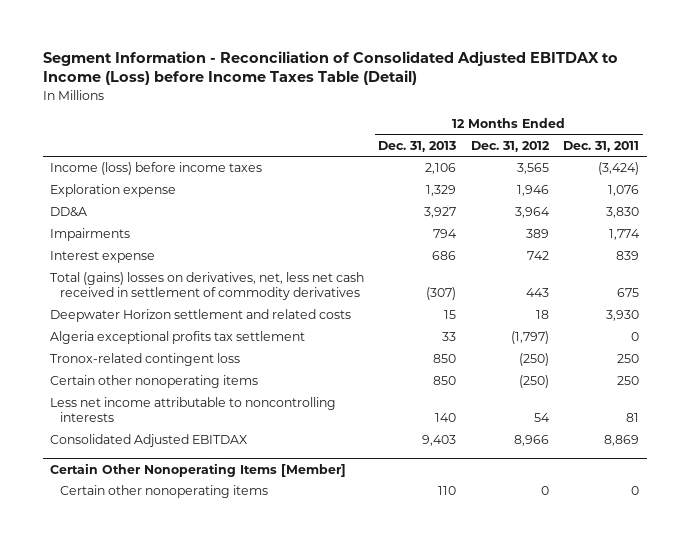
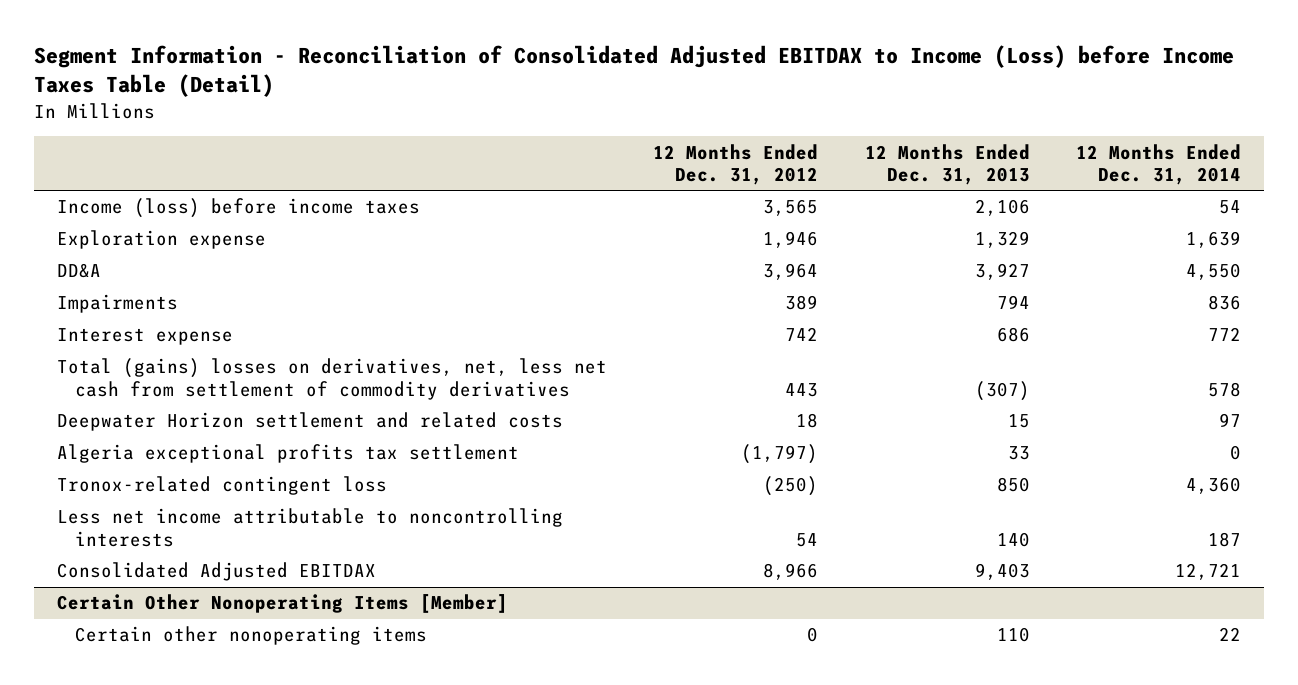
[563,140,640,152] Dec. 31, 2011 -> none
none -> [1075,143,1241,186] 12 Months Ended Dec. 31, 2014
[50,272,365,301] Total (gains) losses on derivatives, net, less net cash received in settlement of commodity derivatives -> [57,358,608,400] Total (gains) losses on derivatives, net, less net cash from settlement of commodity derivatives
[50,375,259,389] Certain other nonoperating items -> none

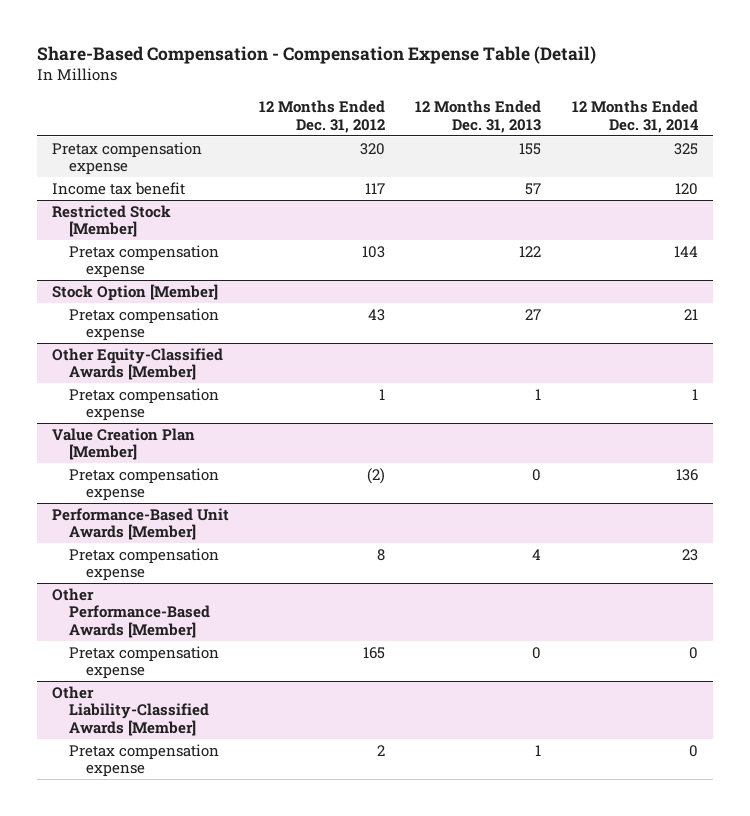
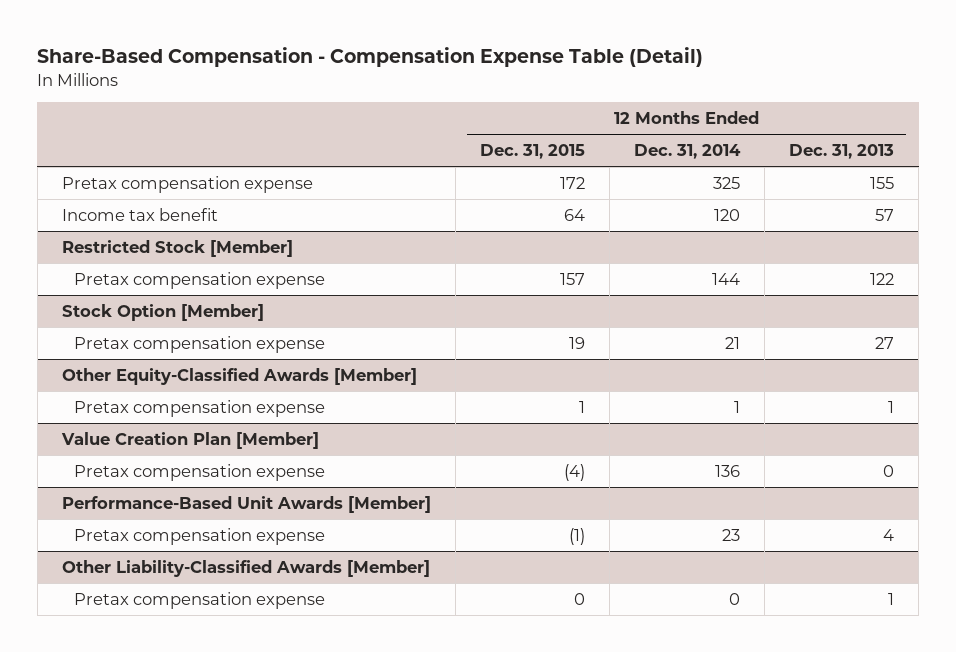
[259,100,386,133] 12 Months Ended Dec. 31, 2012 -> none
none -> [479,144,585,160] Dec. 31, 2015
[51,587,211,638] Other Performance-Based Awards [Member] -> none
[69,645,220,680] Pretax compensation expense -> none

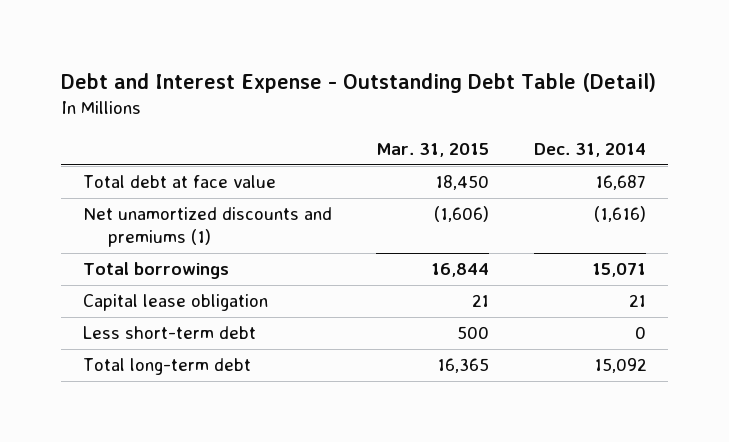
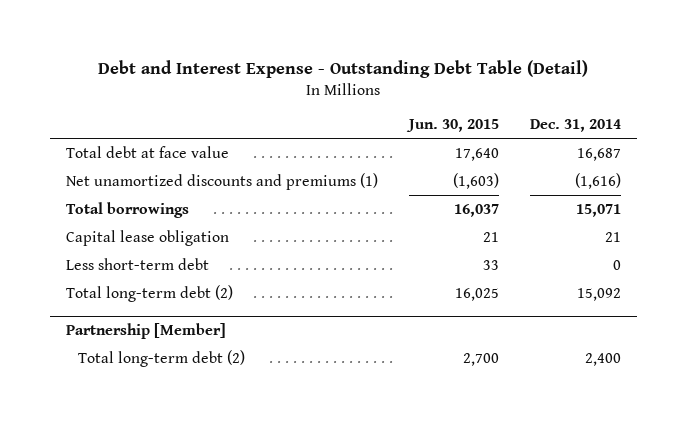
[376,142,490,157] Mar. 31, 2015 -> none
none -> [405,118,499,132] Jun. 30, 2015
[82,358,251,376] Total long-term debt -> [65,284,233,302] Total long-term debt (2)
none -> [65,322,226,339] Partnership [Member]
none -> [78,349,246,367] Total long-term debt (2)

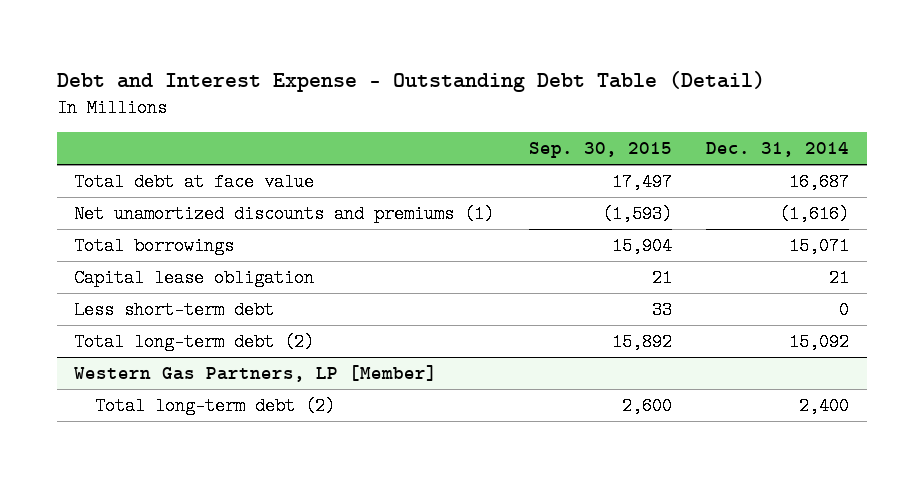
[405,118,499,132] Jun. 30, 2015 -> none
none -> [528,142,672,159] Sep. 30, 2015
[65,322,226,339] Partnership [Member] -> [73,364,437,382] Western Gas Partners, LP [Member]

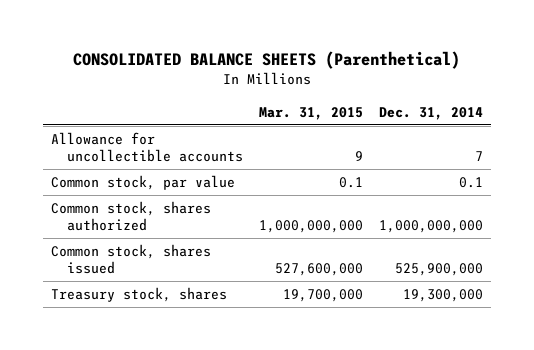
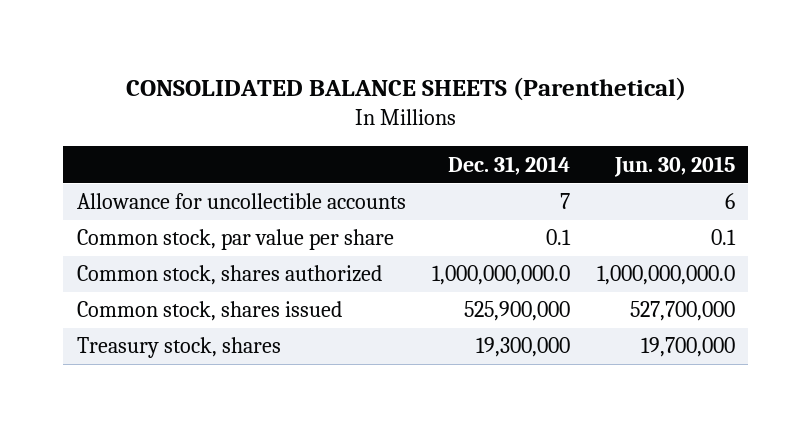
[258,106,363,120] Mar. 31, 2015 -> none
none -> [613,155,735,177] Jun. 30, 2015
[51,175,236,191] Common stock, par value -> [76,229,394,251] Common stock, par value per share
[378,220,483,234] 1,000,000,000 -> [432,265,571,286] 1,000,000,000.0

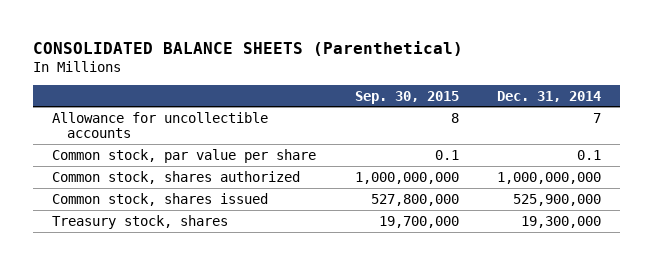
[613,155,735,177] Jun. 30, 2015 -> none
none -> [354,90,459,104] Sep. 30, 2015
[432,265,571,286] 1,000,000,000.0 -> [497,171,602,184] 1,000,000,000

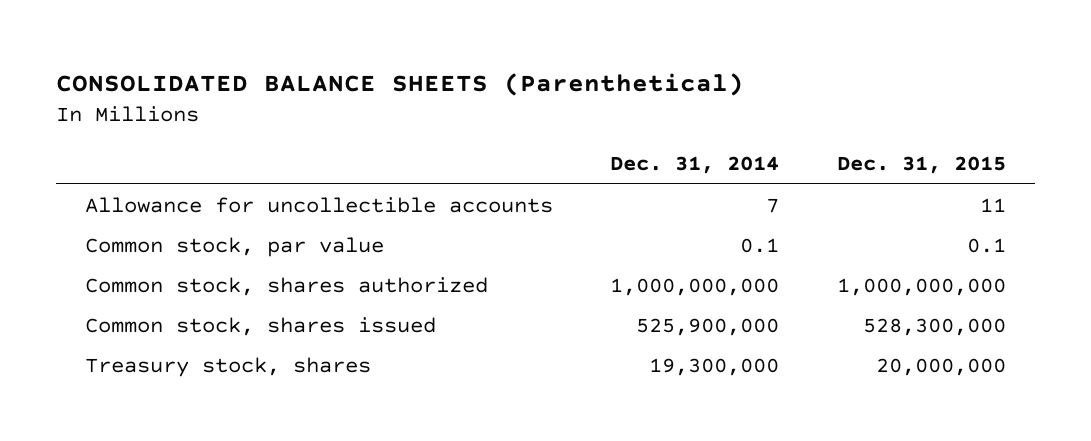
[354,90,459,104] Sep. 30, 2015 -> none
none -> [836,156,1006,175] Dec. 31, 2015
[52,148,317,163] Common stock, par value per share -> [84,236,384,257] Common stock, par value

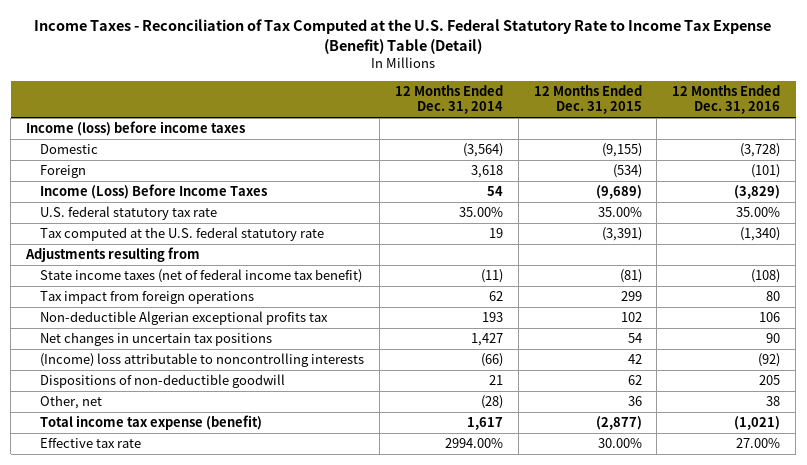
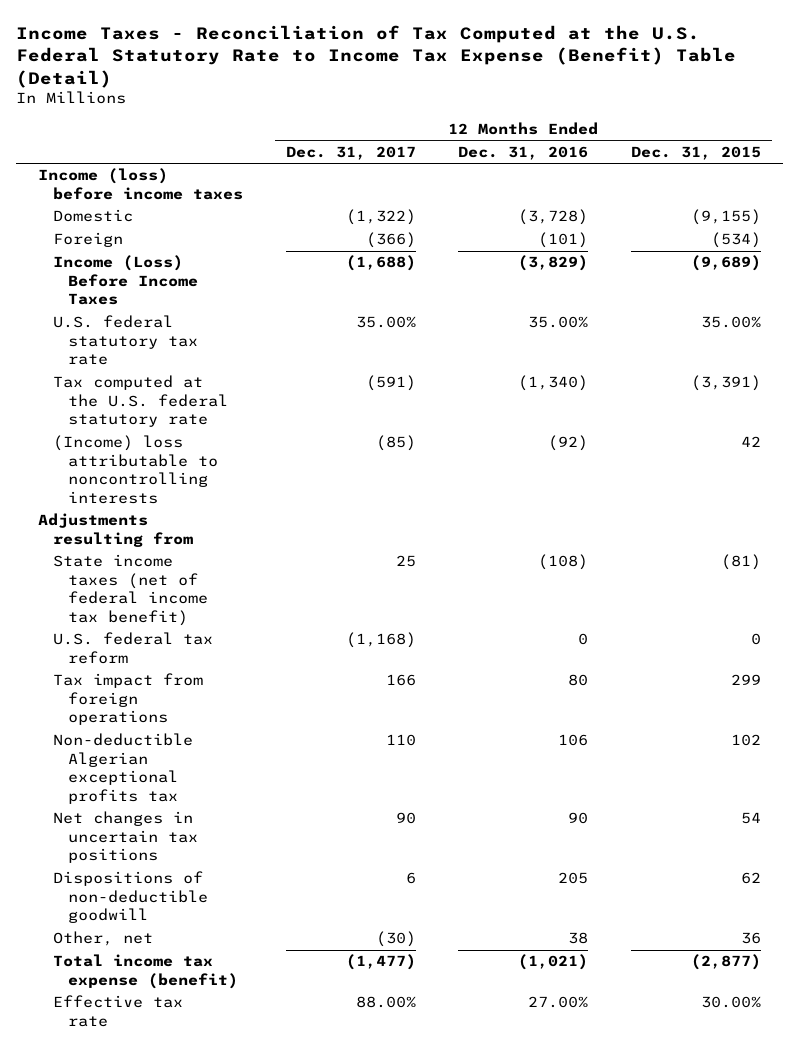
[394,84,503,115] 12 Months Ended Dec. 31, 2014 -> none
none -> [285,145,416,160] Dec. 31, 2017
[39,353,364,368] (Income) loss attributable to noncontrolling interests -> [52,435,218,504] (Income) loss attributable to noncontrolling interests
none -> [52,632,213,664] U.S. federal tax reform

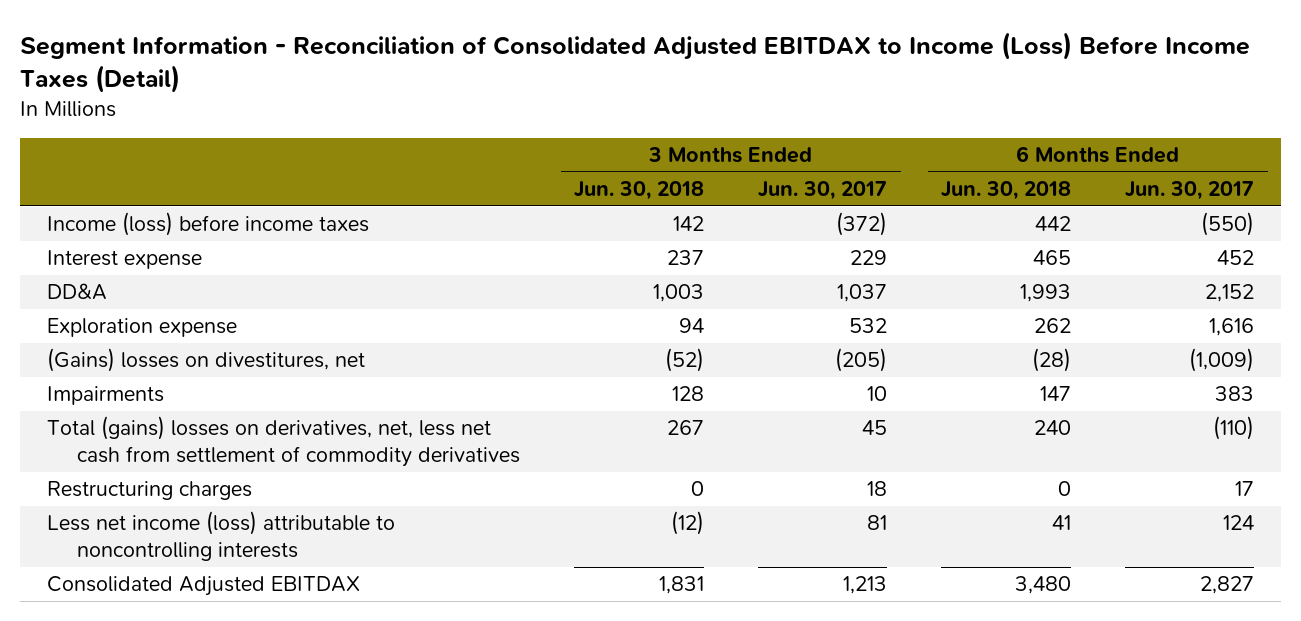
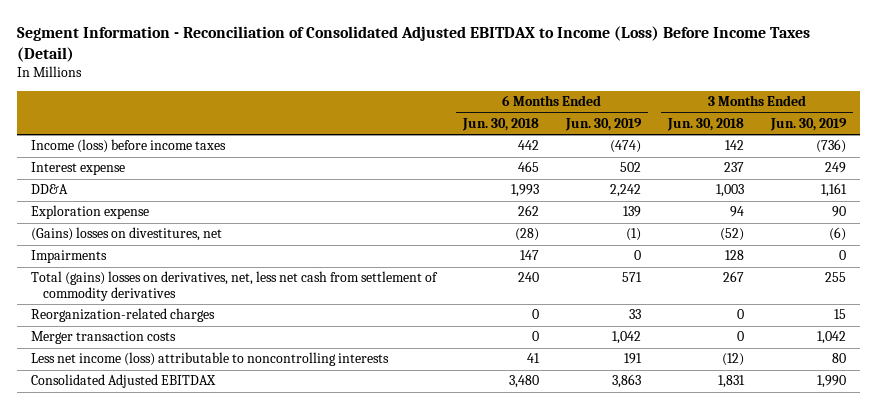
[758,180,888,200] Jun. 30, 2017 -> none
[1125,180,1255,200] Jun. 30, 2017 -> none
none -> [565,118,643,132] Jun. 30, 2019
none -> [770,118,848,132] Jun. 30, 2019
[47,481,253,501] Restructuring charges -> [30,308,215,323] Reorganization-related charges
none -> [30,331,176,345] Merger transaction costs

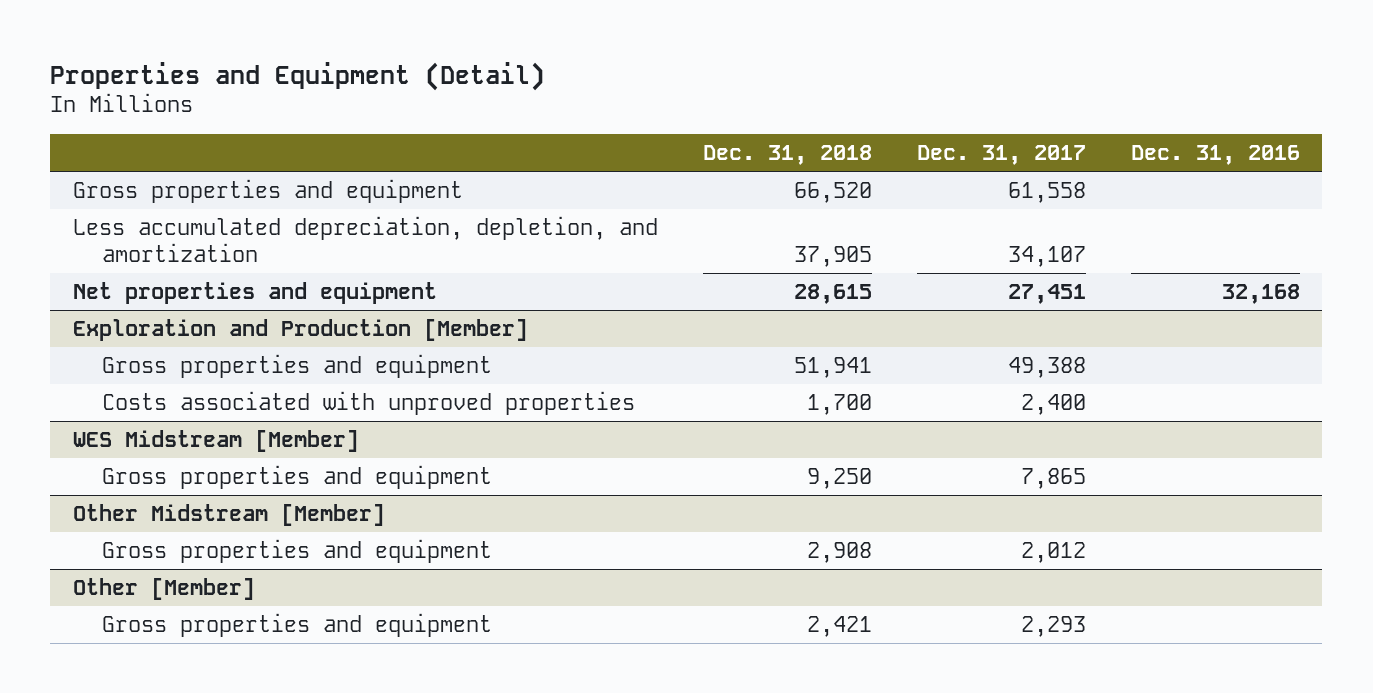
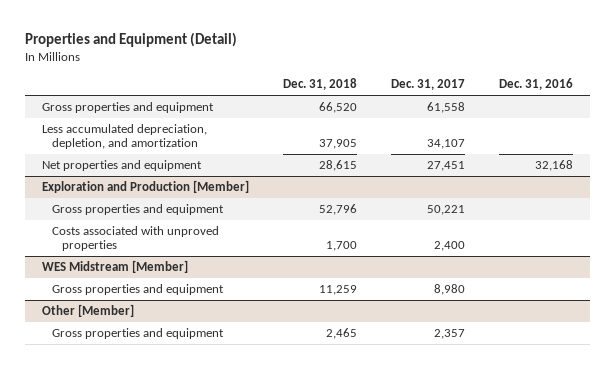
[793,357,872,379] 51,941 -> [318,203,357,215] 52,796
[1007,357,1086,379] 49,388 -> [426,204,465,215] 50,221
[72,504,385,527] Other Midstream [Member] -> none
[102,539,493,564] Gross properties and equipment -> none
[806,468,872,490] 9,250 -> [318,284,357,295] 11,259
[1020,468,1086,490] 7,865 -> [433,283,465,295] 8,980
[806,616,872,638] 2,421 -> [325,327,357,339] 2,465
[1020,616,1086,638] 2,293 -> [433,328,465,339] 2,357

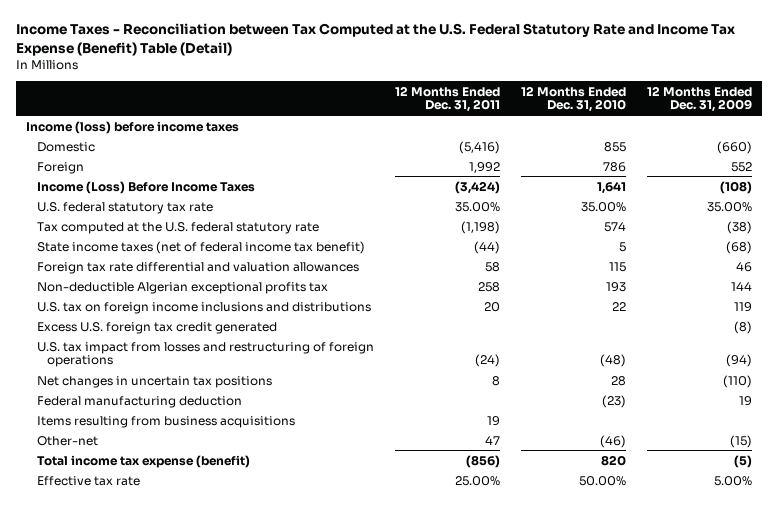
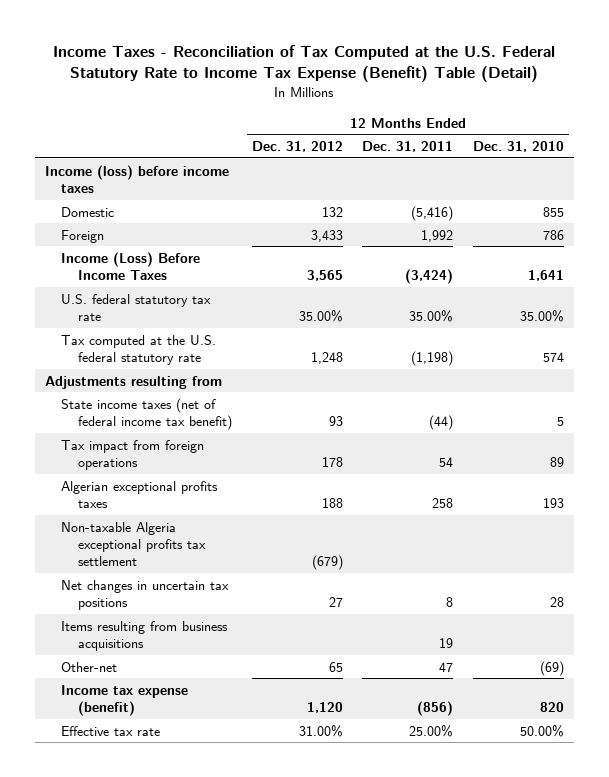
[15,23,735,56] Income Taxes - Reconciliation between Tax Computed at the U.S. Federal Statutory Rate and Income Tax Expense (Benefit) Table (Detail) -> [53,44,556,83] Income Taxes - Reconciliation of Tax Computed at the U.S. Federal Statutory Rate to Income Tax Expense (Benefit) Table (Detail)
[646,85,752,113] 12 Months Ended Dec. 31, 2009 -> none
none -> [251,141,343,153] Dec. 31, 2012
none -> [44,375,222,389] Adjustments resulting from
[36,261,359,274] Foreign tax rate differential and valuation allowances -> none
[36,301,371,314] U.S. tax on foreign income inclusions and distributions -> none
[36,321,277,334] Excess U.S. foreign tax credit generated -> none
[36,341,374,368] U.S. tax impact from losses and restructuring of foreign operations -> none
none -> [61,439,205,470] Tax impact from foreign operations
[36,281,328,294] Non-deductible Algerian exceptional profits tax -> [61,480,219,508] Algerian exceptional profits taxes
none -> [61,521,207,567] Non-taxable Algeria exceptional profits tax settlement
[36,395,242,408] Federal manufacturing deduction -> none
[599,434,626,448] (46) -> [539,660,564,676] (69)
[36,454,250,468] Total income tax expense (benefit) -> [61,684,189,716] Income tax expense (benefit)

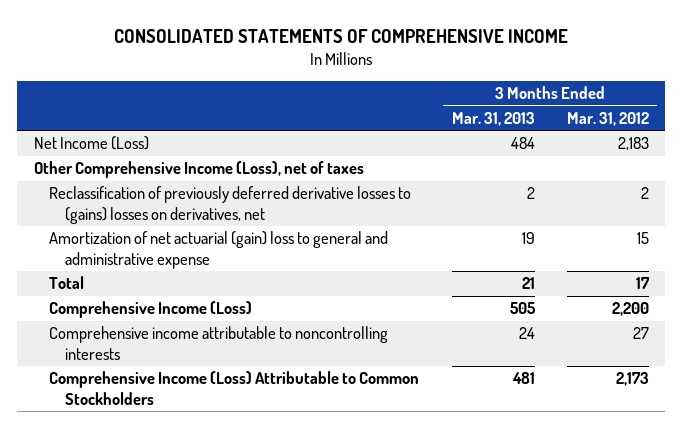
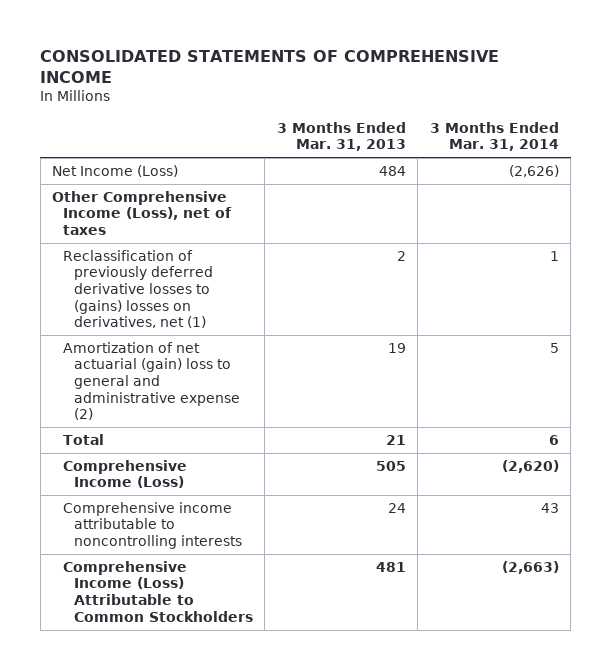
[566,111,649,126] Mar. 31, 2012 -> none
none -> [429,121,559,152] 3 Months Ended Mar. 31, 2014
[49,186,412,224] Reclassification of previously deferred derivative losses to (gains) losses on derivatives, net -> [62,249,213,329] Reclassification of previously deferred derivative losses to (gains) losses on derivatives, net (1)
[49,231,389,269] Amortization of net actuarial (gain) loss to general and administrative expense -> [62,341,240,421] Amortization of net actuarial (gain) loss to general and administrative expense (2)

